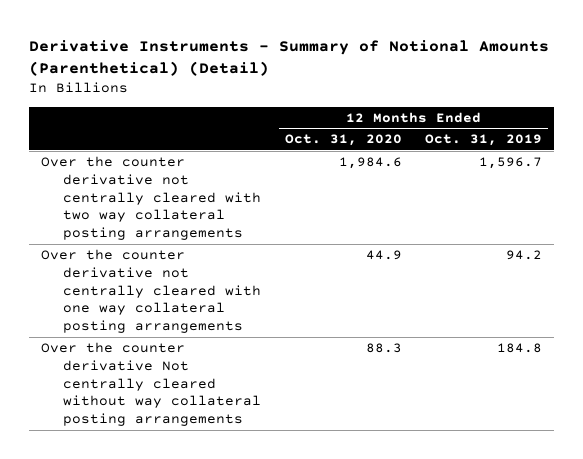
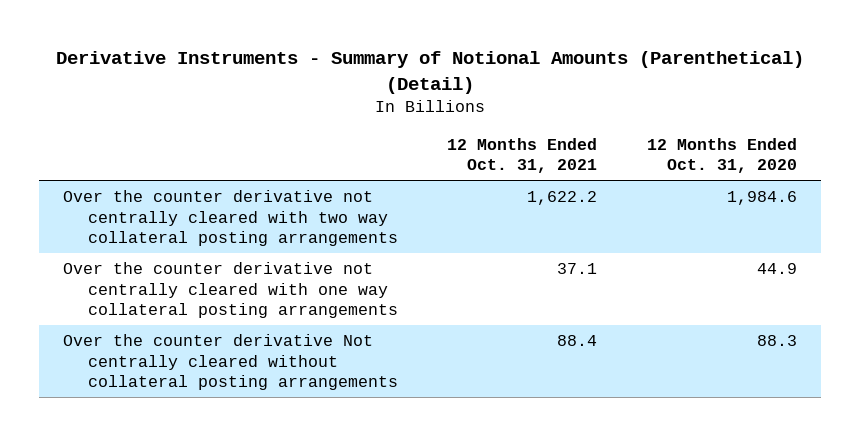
[425,134,543,147] Oct. 31, 2019 -> none
none -> [447,137,598,174] 12 Months Ended Oct. 31, 2021
[40,341,262,427] Over the counter derivative Not centrally cleared without way collateral posting arrangements -> [63,334,399,391] Over the counter derivative Not centrally cleared without collateral posting arrangements

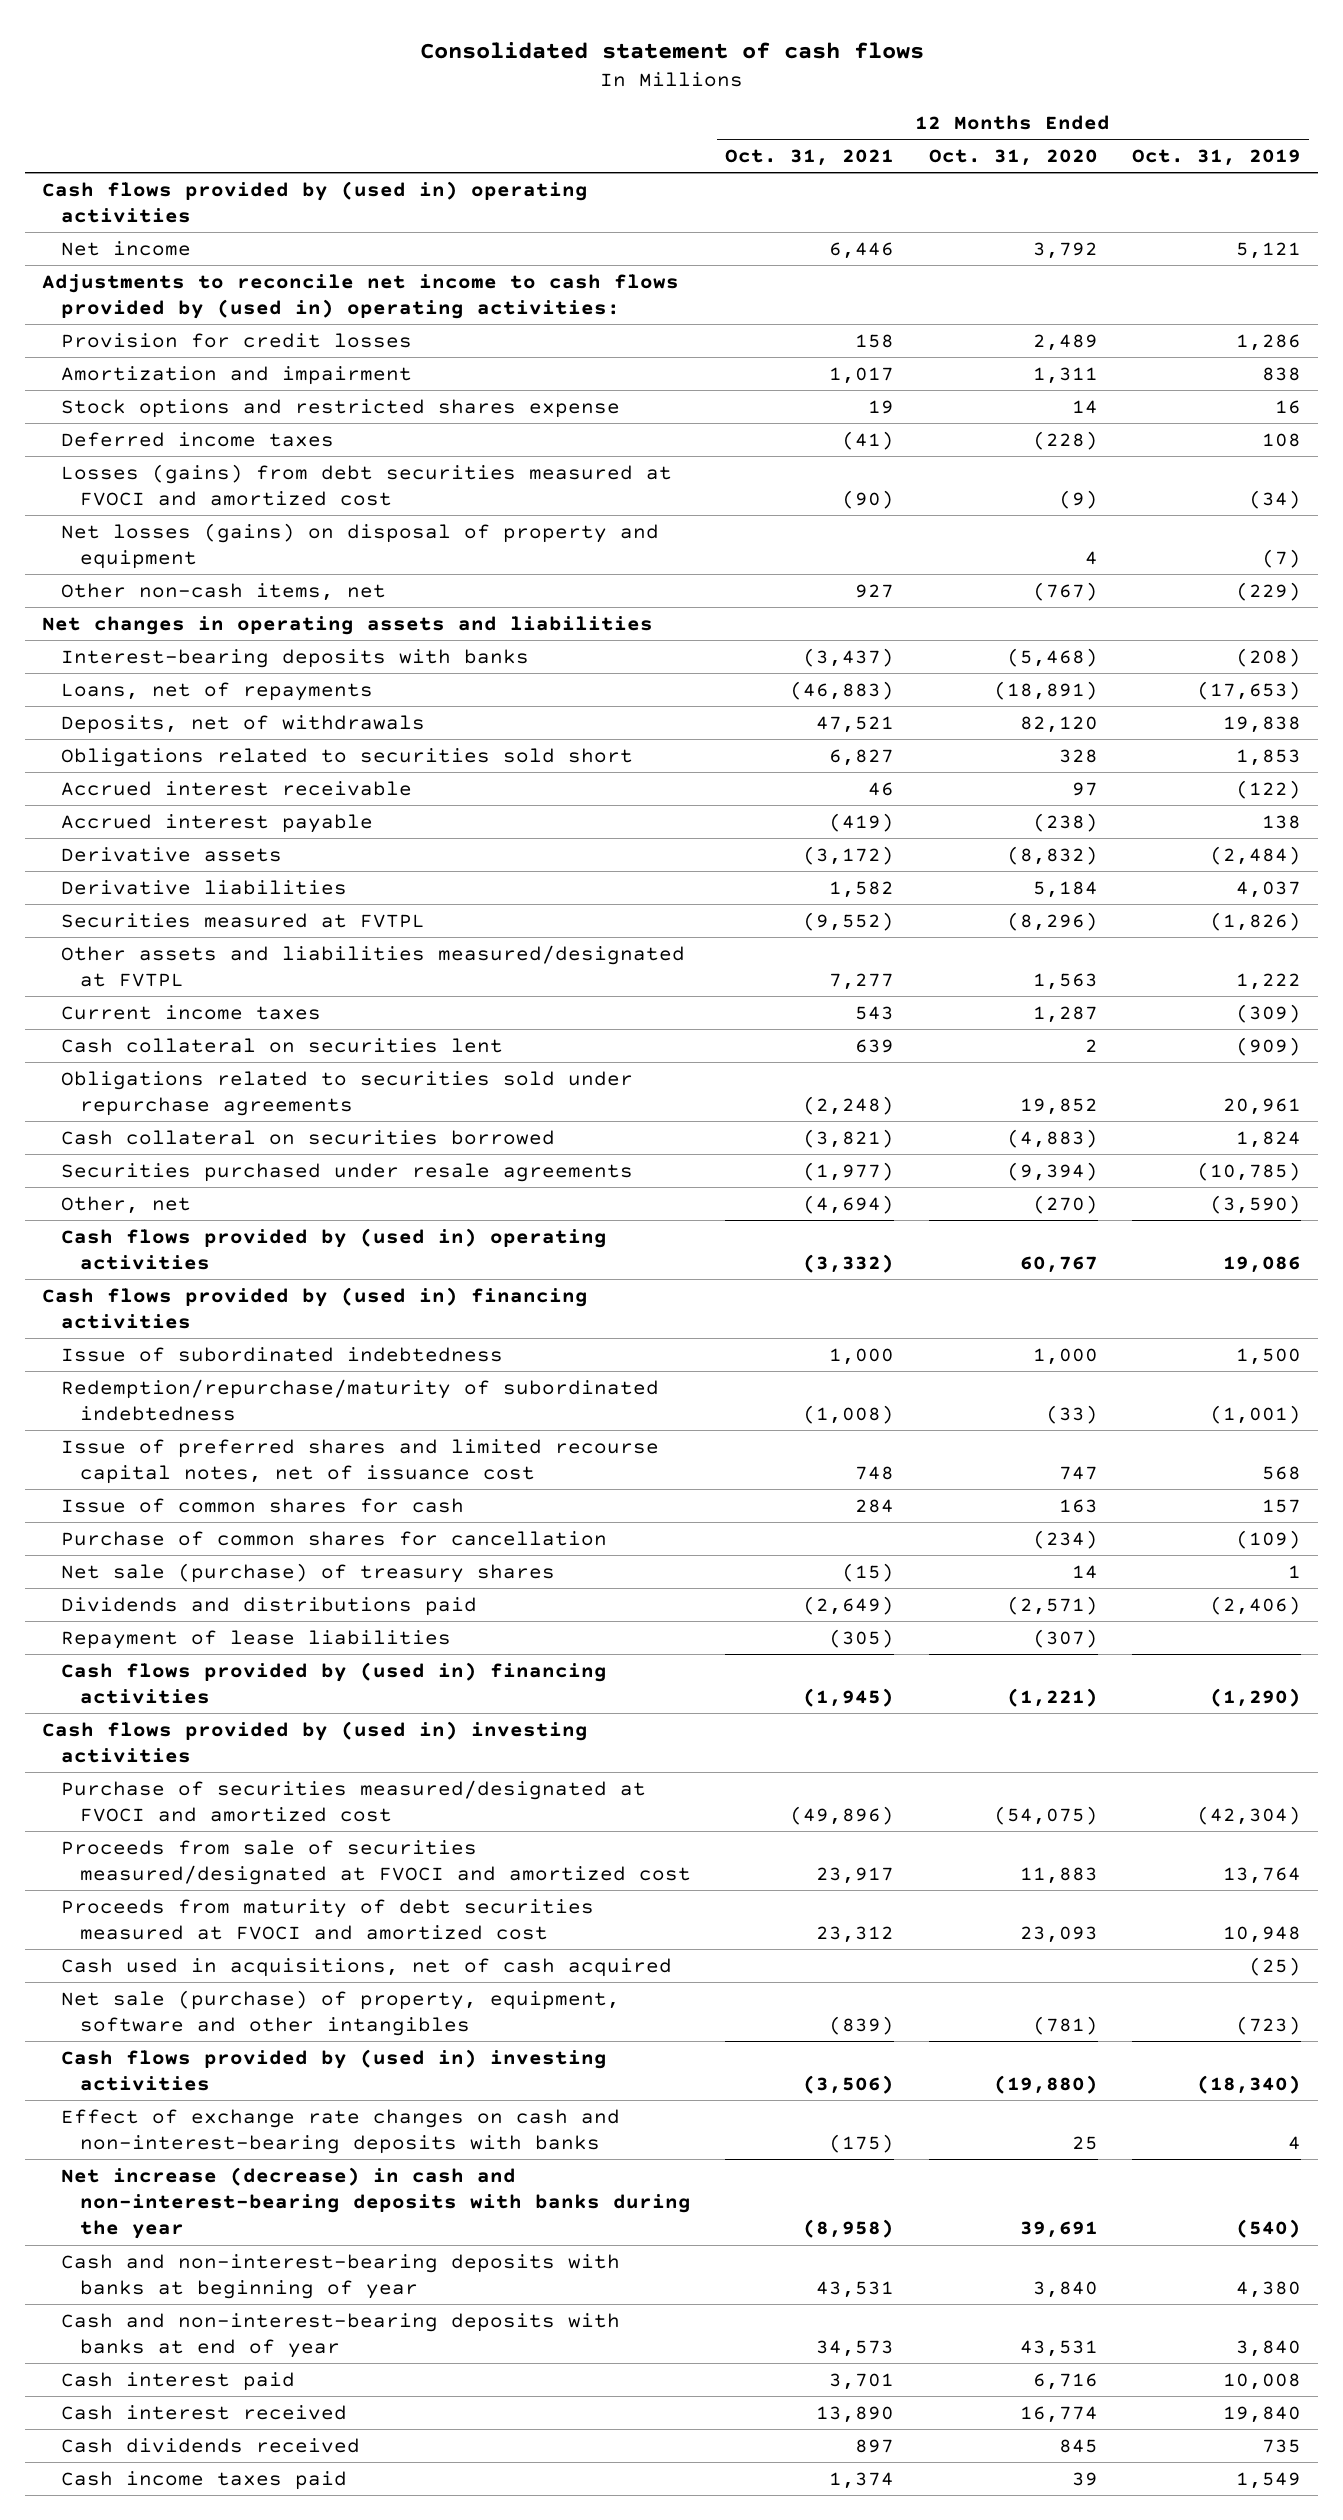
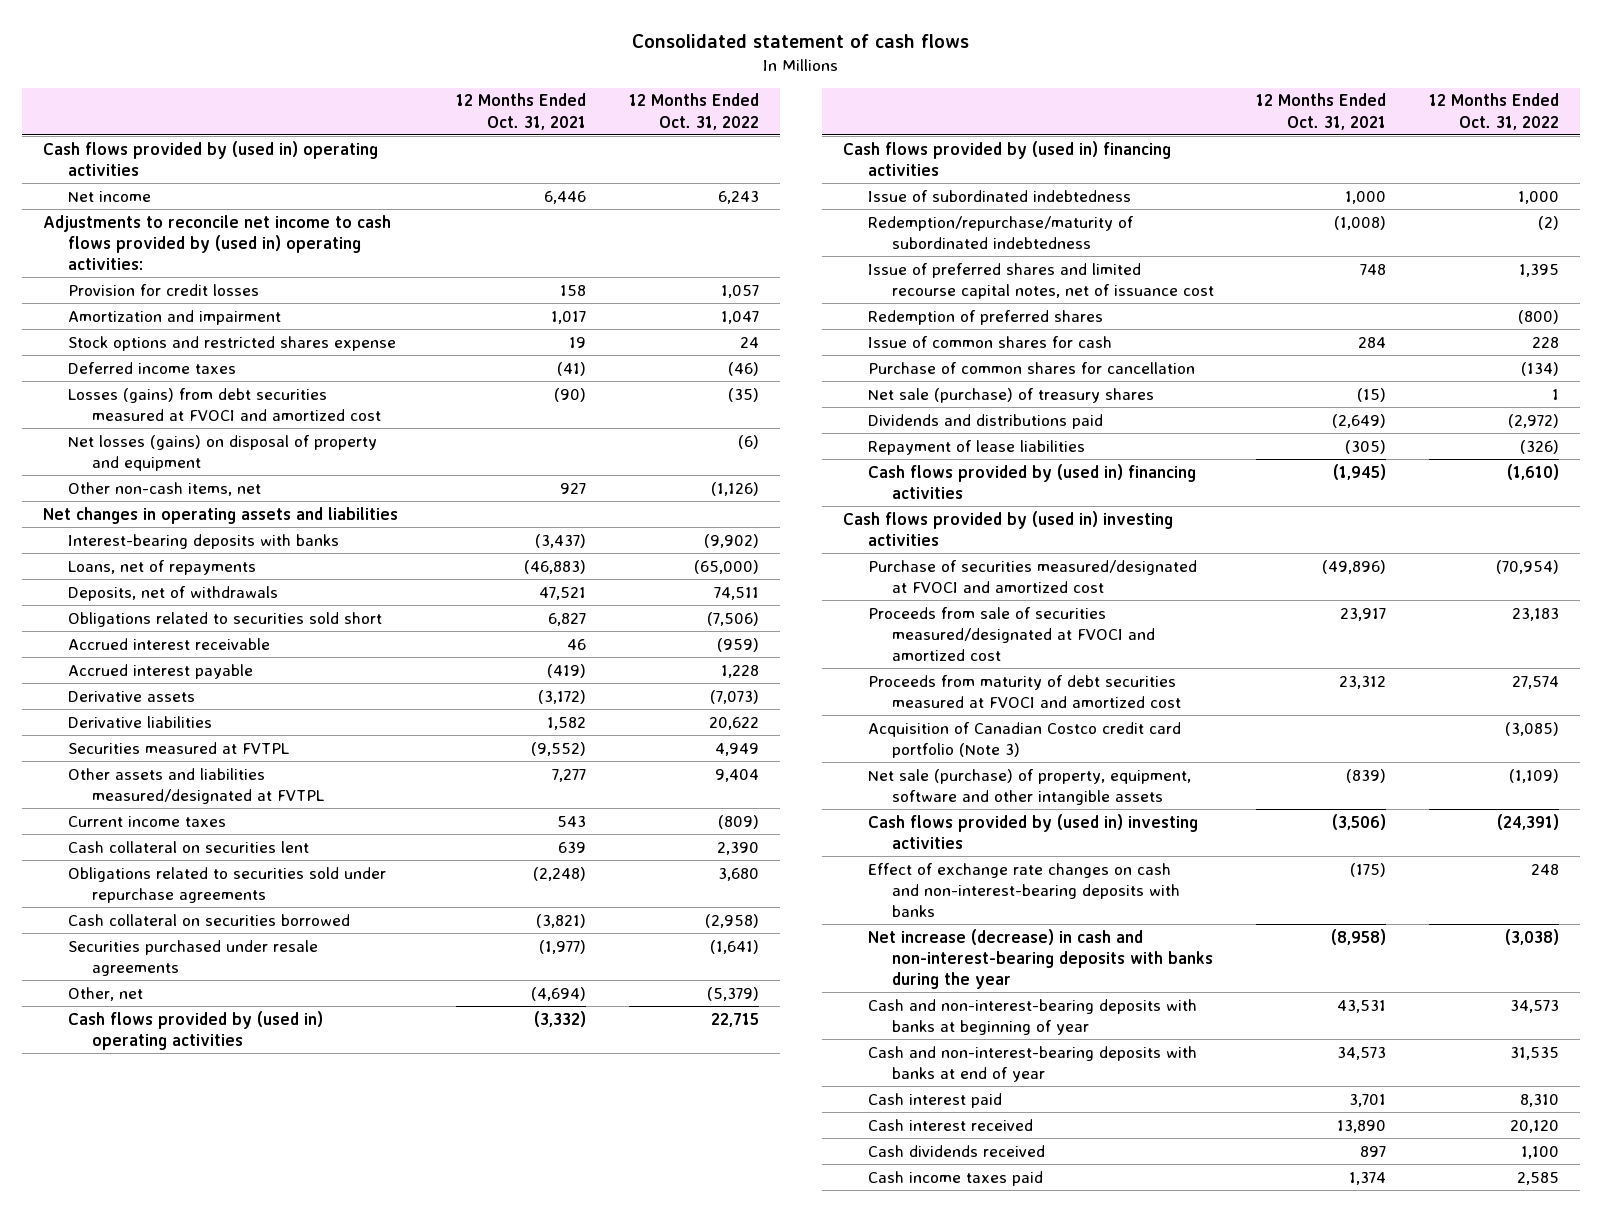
[928,149,1098,167] Oct. 31, 2020 -> none
[1131,149,1301,167] Oct. 31, 2019 -> none
none -> [628,93,759,130] 12 Months Ended Oct. 31, 2022
none -> [867,309,1103,325] Redemption of preferred shares
[61,1957,673,1977] Cash used in acquisitions, net of cash acquired -> [867,721,1181,758] Acquisition of Canadian Costco credit card portfolio (Note 3)
[61,1989,621,2036] Net sale (purchase) of property, equipment, software and other intangibles -> [867,768,1191,805] Net sale (purchase) of property, equipment, software and other intangible assets

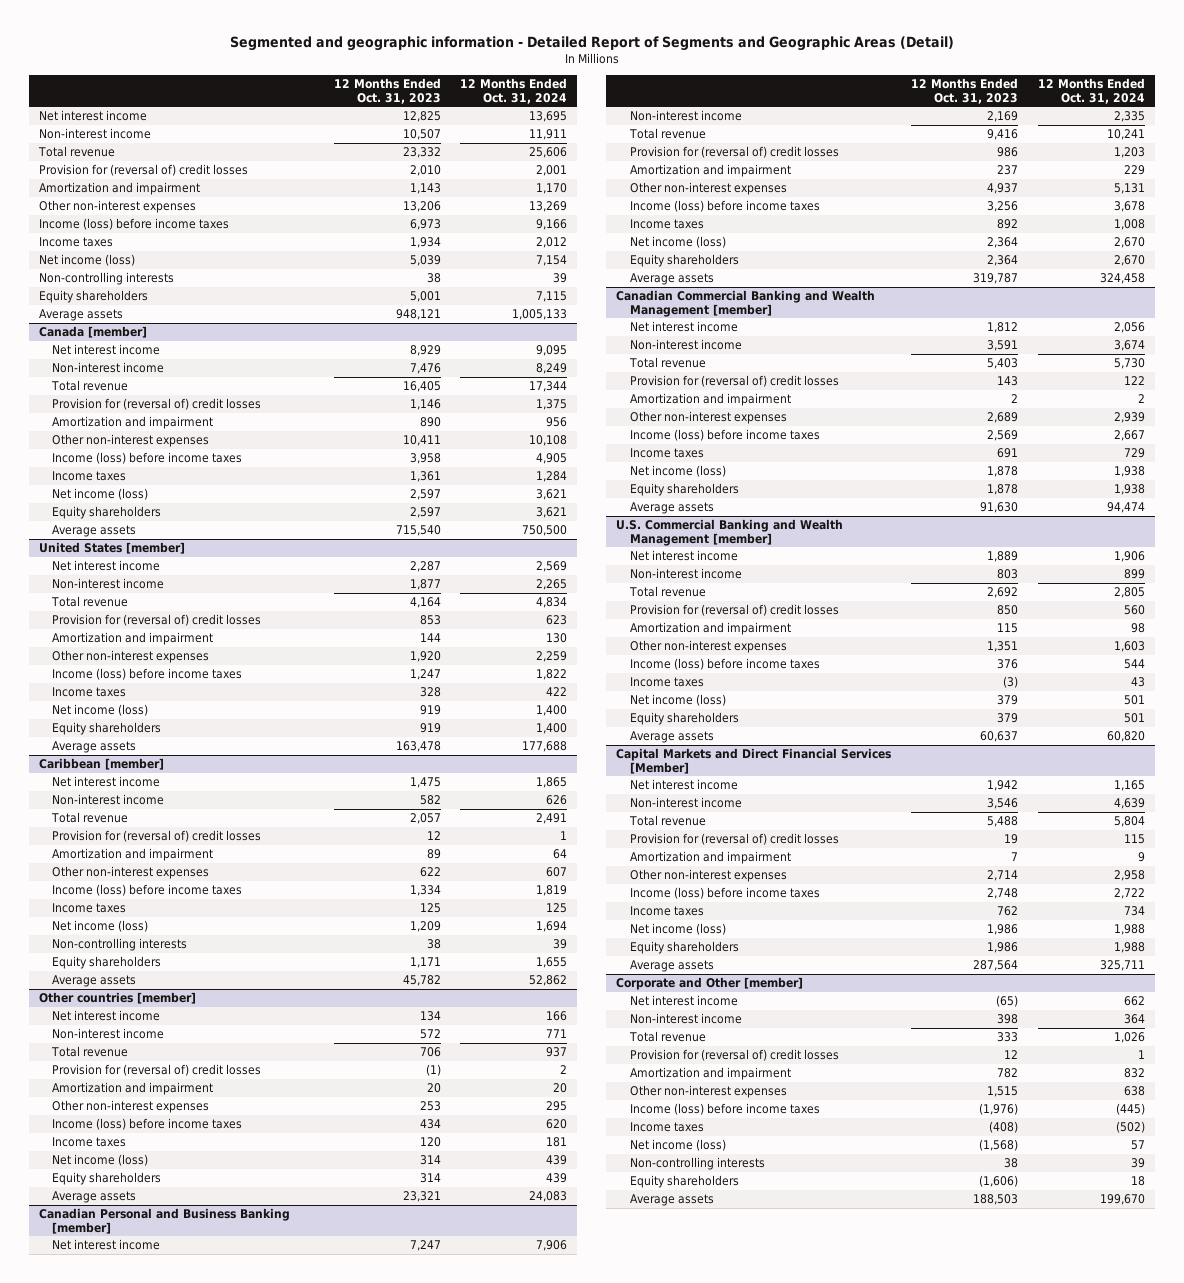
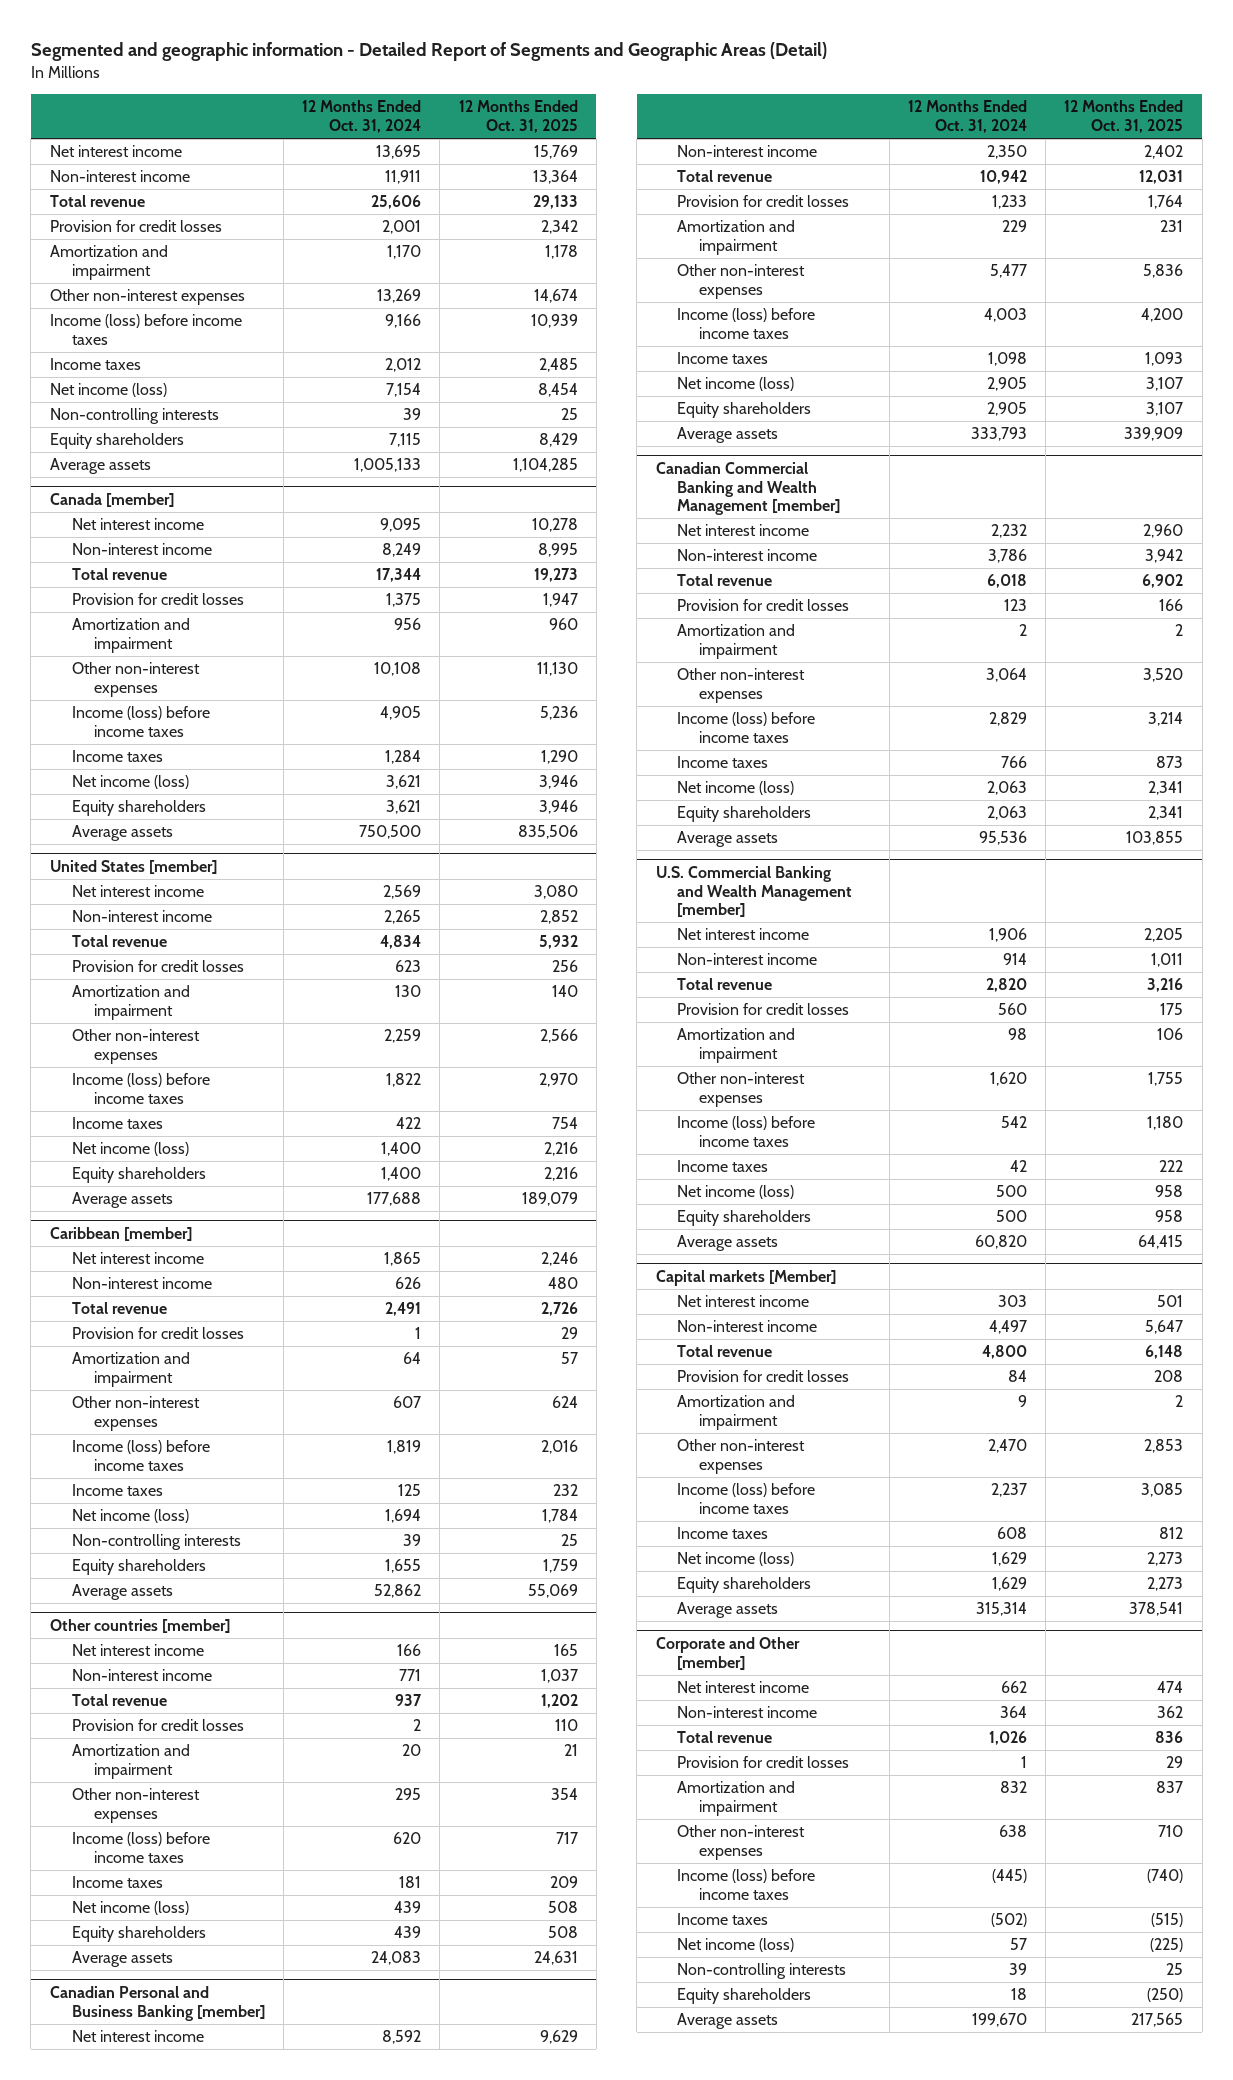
[333,78,441,104] 12 Months Ended Oct. 31, 2023 -> none
none -> [458,100,578,134] 12 Months Ended Oct. 31, 2025
[38,164,248,177] Provision for (reversal of) credit losses -> [49,220,222,233] Provision for credit losses
[52,398,262,411] Provision for (reversal of) credit losses -> [71,593,244,606] Provision for credit losses
[52,614,262,627] Provision for (reversal of) credit losses -> [71,960,244,973] Provision for credit losses
[52,830,262,843] Provision for (reversal of) credit losses -> [71,1327,244,1340] Provision for credit losses
[52,1064,262,1077] Provision for (reversal of) credit losses -> [71,1719,244,1732] Provision for credit losses
[536,1240,568,1252] 7,906 -> [382,2030,422,2045] 8,592
[1113,111,1145,123] 2,335 -> [986,145,1027,160] 2,350
[1106,129,1145,141] 10,241 -> [979,170,1027,185] 10,942
[629,146,839,159] Provision for (reversal of) credit losses -> [677,195,850,208] Provision for credit losses
[1113,147,1145,159] 1,203 -> [991,195,1027,210] 1,233
[1113,183,1145,195] 5,131 -> [989,264,1027,279] 5,477
[1113,201,1145,213] 3,678 -> [983,308,1027,323] 4,003
[1113,219,1145,231] 1,008 -> [987,352,1027,367] 1,098
[1113,237,1145,249] 2,670 -> [986,377,1027,392] 2,905
[1113,255,1145,267] 2,670 -> [986,402,1027,417] 2,905
[1099,273,1145,285] 324,458 -> [970,427,1027,442] 333,793
[1113,322,1145,334] 2,056 -> [990,524,1027,539] 2,232
[1113,340,1145,352] 3,674 -> [987,549,1027,564] 3,786
[1113,358,1145,370] 5,730 -> [986,574,1027,589] 6,018
[629,375,839,388] Provision for (reversal of) credit losses -> [677,599,850,612] Provision for credit losses
[1123,376,1145,386] 122 -> [1003,599,1027,612] 123
[1113,412,1145,424] 2,939 -> [985,668,1027,683] 3,064
[1113,430,1145,442] 2,667 -> [988,712,1027,727] 2,829
[1123,448,1145,459] 729 -> [1000,756,1027,769] 766
[1113,466,1145,478] 1,938 -> [986,781,1027,796] 2,063
[1113,484,1145,496] 1,938 -> [986,806,1027,821] 2,063
[1106,502,1145,514] 94,474 -> [978,831,1027,846] 95,536
[1123,569,1145,580] 899 -> [1002,953,1027,966] 914
[1113,587,1145,599] 2,805 -> [985,978,1027,993] 2,820
[629,604,839,617] Provision for (reversal of) credit losses -> [677,1003,850,1016] Provision for credit losses
[1113,641,1145,653] 1,603 -> [989,1072,1027,1087] 1,620
[1123,659,1145,670] 544 -> [1000,1116,1027,1129] 542
[1130,677,1145,688] 43 -> [1009,1160,1027,1173] 42
[1123,695,1145,706] 501 -> [995,1185,1027,1198] 500
[1123,713,1145,724] 501 -> [995,1210,1027,1223] 500
[616,748,892,774] Capital Markets and Direct Financial Services [Member] -> none
none -> [655,1269,836,1286] Capital markets [Member]
[1113,780,1145,792] 1,165 -> [997,1295,1027,1308] 303
[1113,798,1145,810] 4,639 -> [988,1320,1027,1335] 4,497
[1113,816,1145,828] 5,804 -> [981,1345,1027,1360] 4,800
[629,833,839,846] Provision for (reversal of) credit losses -> [677,1370,850,1383] Provision for credit losses
[1123,834,1145,845] 115 -> [1007,1370,1027,1383] 84
[1113,870,1145,882] 2,958 -> [987,1439,1027,1454] 2,470
[1113,888,1145,900] 2,722 -> [990,1483,1027,1498] 2,237
[1123,906,1145,917] 734 -> [996,1527,1027,1540] 608
[1113,924,1145,936] 1,988 -> [991,1552,1027,1567] 1,629
[1113,942,1145,954] 1,988 -> [991,1577,1027,1592] 1,629
[1099,960,1145,972] 325,711 -> [975,1602,1027,1617] 315,314
[629,1049,839,1062] Provision for (reversal of) credit losses -> [677,1756,850,1769] Provision for credit losses

